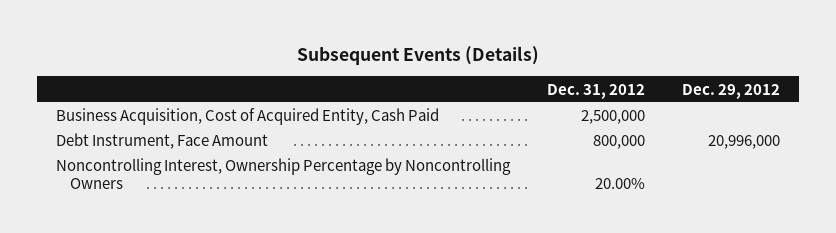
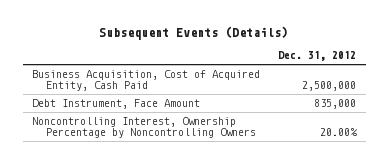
[682,83,781,99] Dec. 29, 2012 -> none
[593,135,646,150] 800,000 -> [314,99,357,110] 835,000

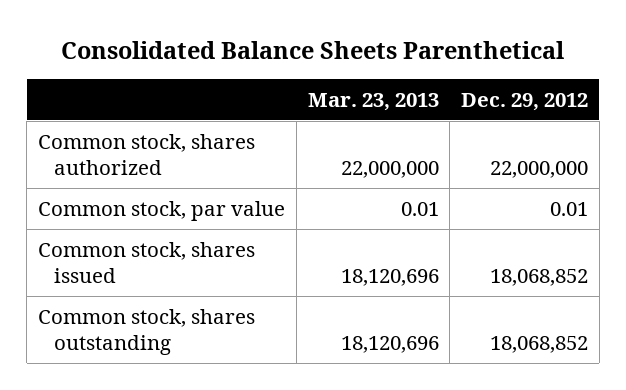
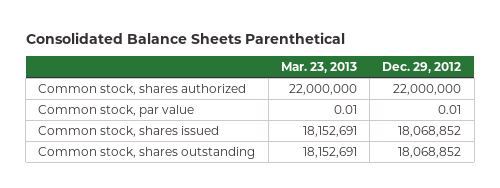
[340,268,439,286] 18,120,696 -> [302,125,357,137] 18,152,691
[340,335,439,353] 18,120,696 -> [302,146,357,158] 18,152,691

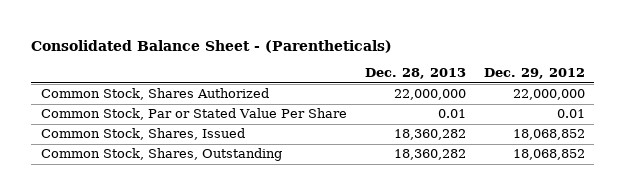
[25,32,345,45] Consolidated Balance Sheets Parenthetical -> [31,39,393,53] Consolidated Balance Sheet - (Parentheticals)
[280,61,357,73] Mar. 23, 2013 -> none
none -> [364,68,466,80] Dec. 28, 2013
[38,83,247,95] Common stock, shares authorized -> [40,88,269,101] Common Stock, Shares Authorized
[38,104,195,117] Common stock, par value -> [40,108,347,121] Common Stock, Par or Stated Value Per Share
[38,125,220,137] Common stock, shares issued -> [40,128,245,141] Common Stock, Shares, Issued
[38,146,256,159] Common stock, shares outstanding -> [40,148,282,162] Common Stock, Shares, Outstanding

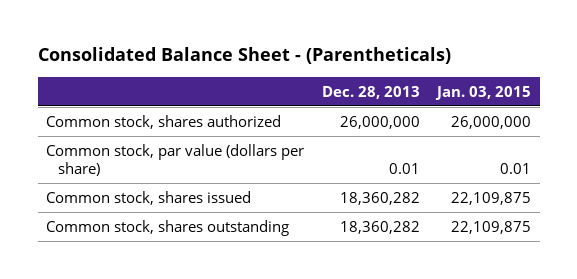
[484,68,586,80] Dec. 29, 2012 -> none
none -> [434,85,531,100] Jan. 03, 2015
[40,88,269,101] Common Stock, Shares Authorized -> [46,114,282,129] Common stock, shares authorized
[393,89,466,101] 22,000,000 -> [339,115,420,129] 26,000,000
[40,108,347,121] Common Stock, Par or Stated Value Per Share -> [46,143,305,176] Common stock, par value (dollars per share)
[40,128,245,141] Common Stock, Shares, Issued -> [46,190,252,205] Common stock, shares issued
[40,148,282,162] Common Stock, Shares, Outstanding -> [46,219,290,236] Common stock, shares outstanding

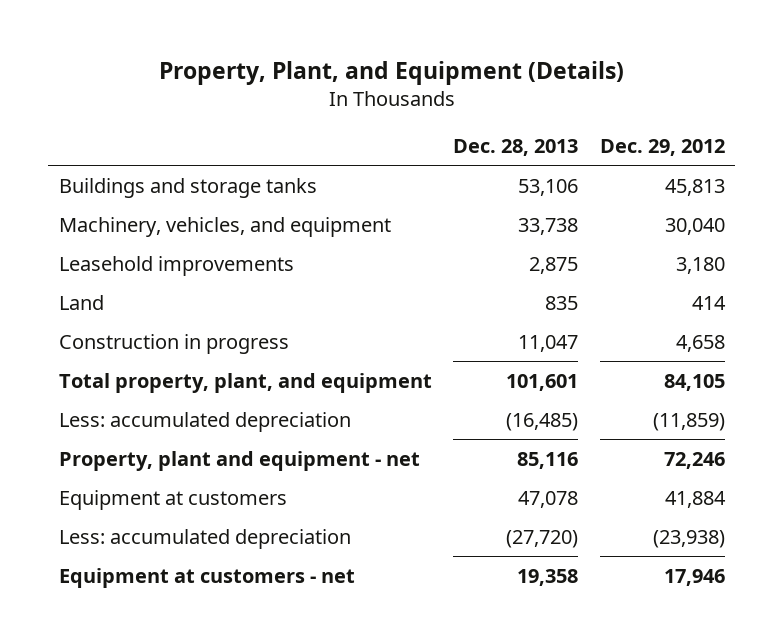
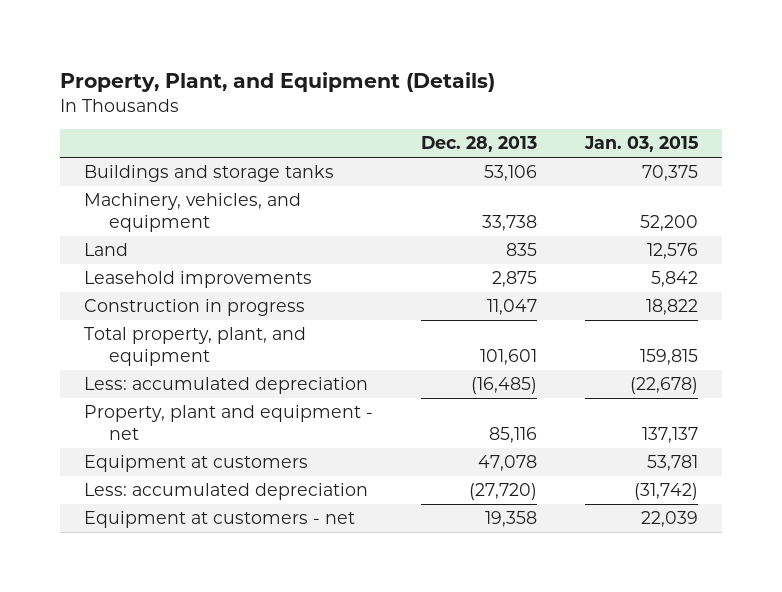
[599,138,725,156] Dec. 29, 2012 -> none
none -> [583,136,698,153] Jan. 03, 2015
[58,255,294,276] Leasehold improvements -> [84,271,313,289] Leasehold improvements

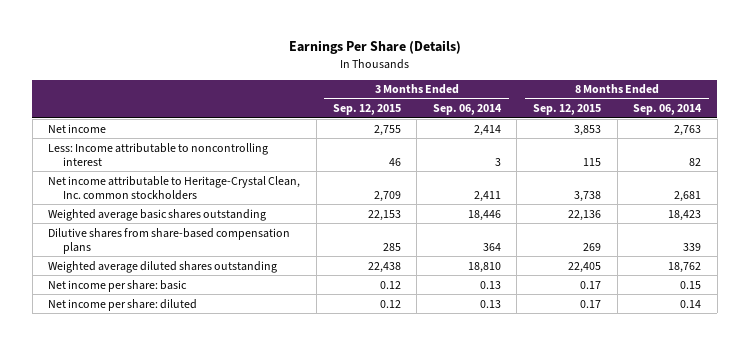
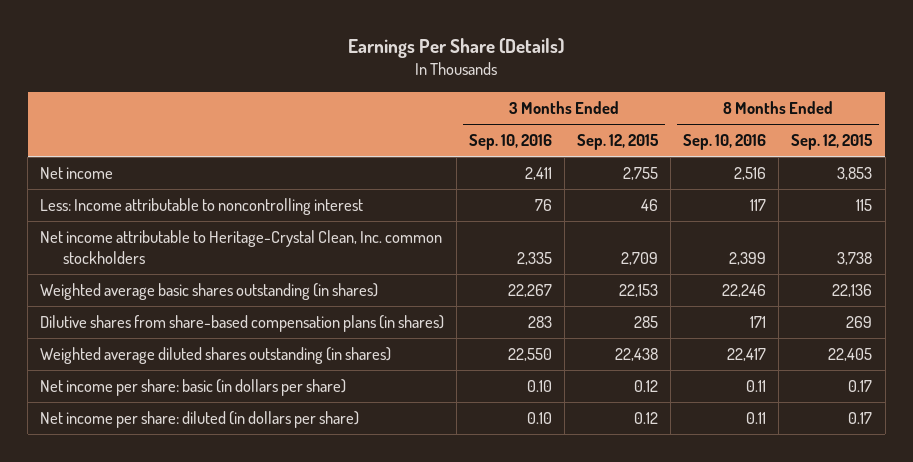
[432,104,502,116] Sep. 06, 2014 -> none
[633,104,703,116] Sep. 06, 2014 -> none
none -> [469,134,553,151] Sep. 10, 2016
none -> [683,134,767,151] Sep. 10, 2016
[48,208,267,221] Weighted average basic shares outstanding -> [40,283,379,301] Weighted average basic shares outstanding (in shares)
[48,227,291,254] Dilutive shares from share-based compensation plans -> [40,315,445,333] Dilutive shares from share-based compensation plans (in shares)
[48,260,278,273] Weighted average diluted shares outstanding -> [40,347,392,365] Weighted average diluted shares outstanding (in shares)
[48,279,188,292] Net income per share: basic -> [40,379,347,397] Net income per share: basic (in dollars per share)
[48,298,198,311] Net income per share: diluted -> [40,411,360,429] Net income per share: diluted (in dollars per share)

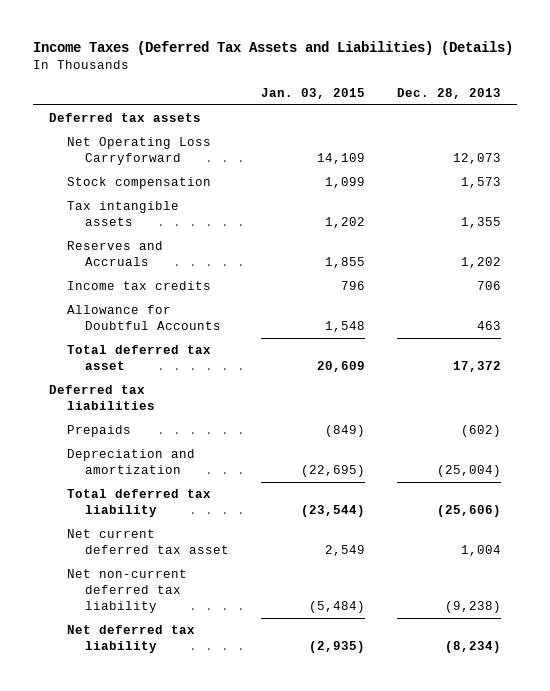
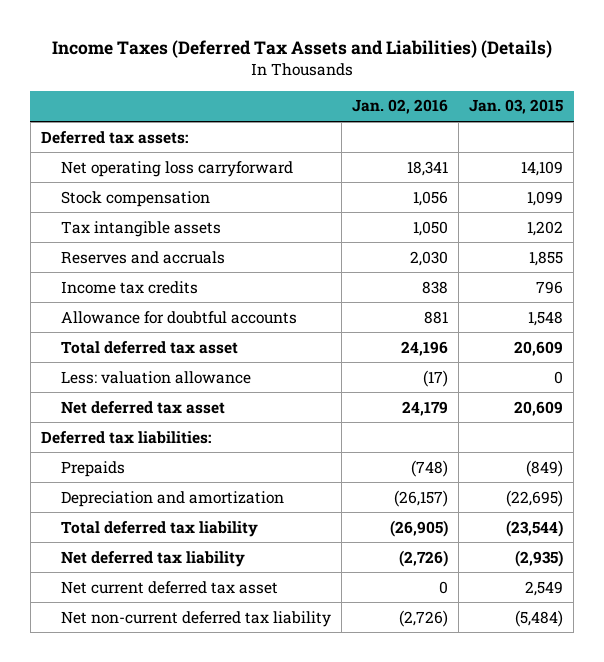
[396,88,501,100] Dec. 28, 2013 -> none
none -> [352,99,449,115] Jan. 02, 2016
[49,112,202,122] Deferred tax assets -> [41,130,189,144] Deferred tax assets:
[66,136,211,165] Net Operating Loss Carryforward -> [61,160,294,177] Net operating loss carryforward
[66,240,163,266] Reserves and Accruals -> [61,250,226,264] Reserves and accruals
[66,304,221,330] Allowance for Doubtful Accounts -> [61,310,298,324] Allowance for doubtful accounts
none -> [61,370,252,384] Less: valuation allowance
none -> [61,400,226,414] Net deferred tax asset
[49,384,155,410] Deferred tax liabilities -> [41,430,212,444] Deferred tax liabilities:
[66,624,195,653] Net deferred tax liability -> [61,550,246,567] Net deferred tax liability

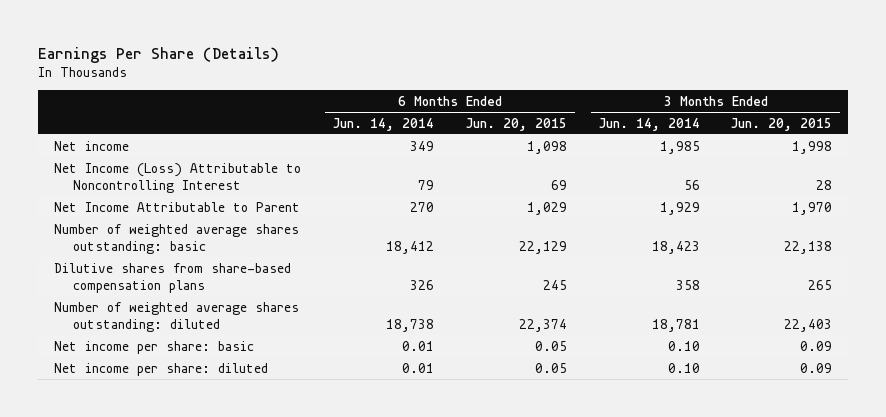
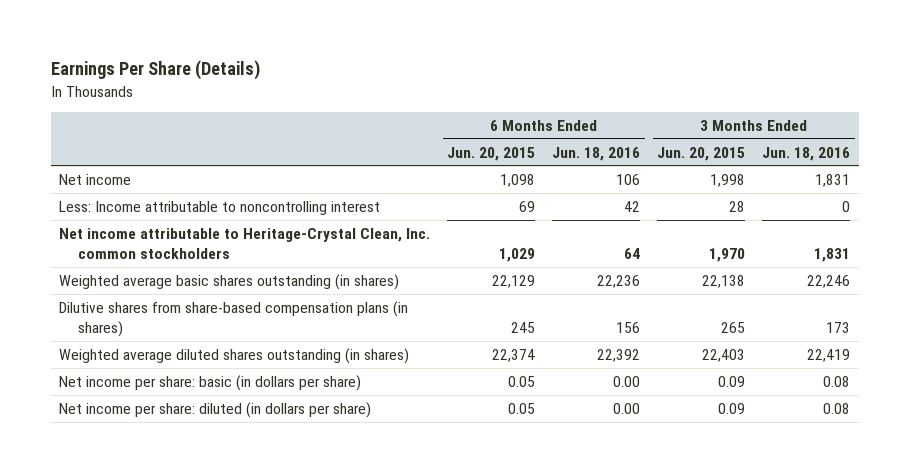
[332,117,434,131] Jun. 14, 2014 -> none
[598,117,700,131] Jun. 14, 2014 -> none
none -> [552,146,641,161] Jun. 18, 2016
none -> [762,146,851,161] Jun. 18, 2016
[53,162,301,193] Net Income (Loss) Attributable to Noncontrolling Interest -> [59,200,381,215] Less: Income attributable to noncontrolling interest
[53,201,300,212] Net Income Attributable to Parent -> [59,227,431,260] Net income attributable to Heritage-Crystal Clean, Inc. common stockholders
[53,223,299,254] Number of weighted average shares outstanding: basic -> [59,273,400,290] Weighted average basic shares outstanding (in shares)
[53,262,291,293] Dilutive shares from share-based compensation plans -> [59,300,409,338] Dilutive shares from share-based compensation plans (in shares)
[53,301,299,332] Number of weighted average shares outstanding: diluted -> [59,347,410,364] Weighted average diluted shares outstanding (in shares)
[53,340,254,354] Net income per share: basic -> [59,374,362,391] Net income per share: basic (in dollars per share)
[53,362,268,376] Net income per share: diluted -> [59,401,372,418] Net income per share: diluted (in dollars per share)

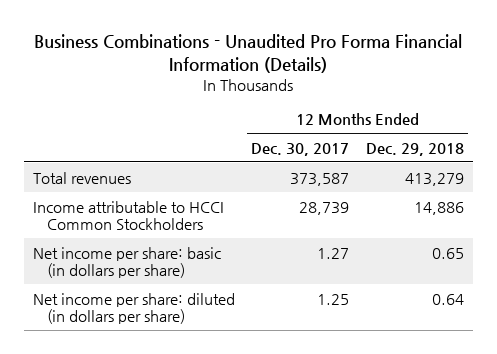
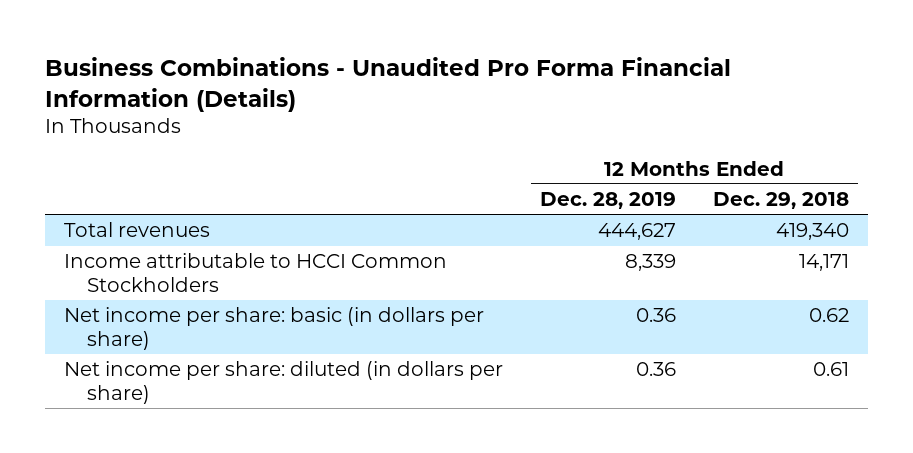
[251,142,350,156] Dec. 30, 2017 -> none
none -> [539,192,676,210] Dec. 28, 2019
[405,172,465,186] 413,279 -> [776,223,850,241] 419,340
[414,201,465,215] 14,886 -> [799,254,850,272] 14,171
[432,247,465,259] 0.65 -> [809,308,850,323] 0.62
[432,293,465,305] 0.64 -> [813,362,850,377] 0.61

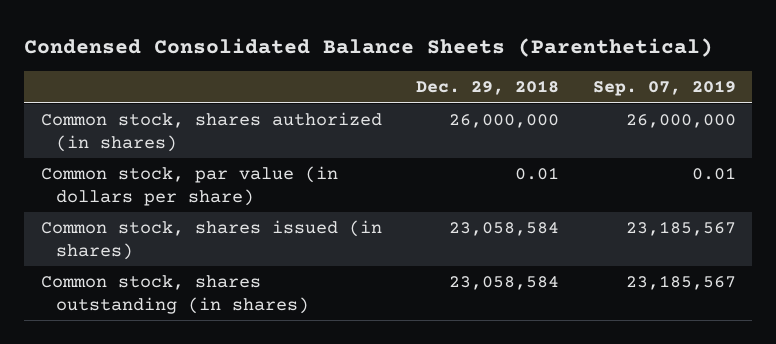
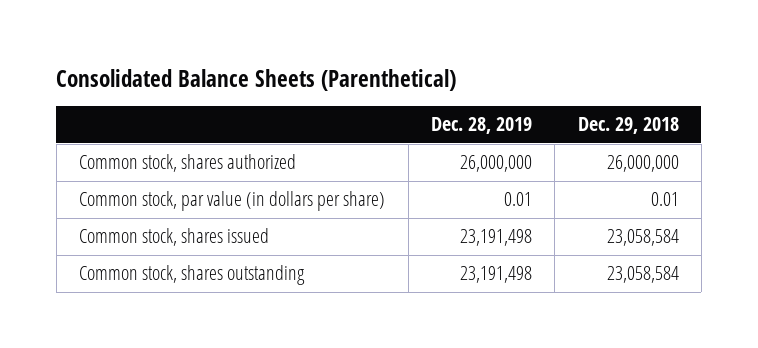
[23,37,713,57] Condensed Consolidated Balance Sheets (Parenthetical) -> [56,68,457,91] Consolidated Balance Sheets (Parenthetical)
[592,80,736,97] Sep. 07, 2019 -> none
none -> [430,117,532,135] Dec. 28, 2019
[40,112,382,152] Common stock, shares authorized (in shares) -> [79,154,297,173] Common stock, shares authorized
[40,220,382,260] Common stock, shares issued (in shares) -> [79,228,270,247] Common stock, shares issued
[40,275,309,314] Common stock, shares outstanding (in shares) -> [79,265,306,286] Common stock, shares outstanding

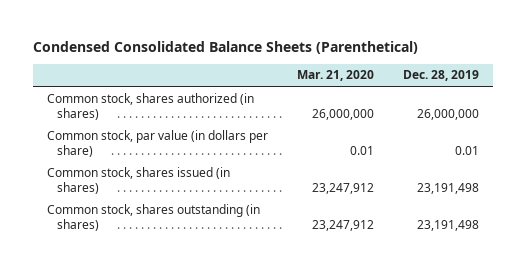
[56,68,457,91] Consolidated Balance Sheets (Parenthetical) -> [32,40,418,54] Condensed Consolidated Balance Sheets (Parenthetical)
[577,117,679,135] Dec. 29, 2018 -> none
none -> [296,70,374,82] Mar. 21, 2020
[79,154,297,173] Common stock, shares authorized -> [47,92,255,120] Common stock, shares authorized (in shares)
[79,228,270,247] Common stock, shares issued -> [47,166,231,194] Common stock, shares issued (in shares)
[79,265,306,286] Common stock, shares outstanding -> [47,203,261,231] Common stock, shares outstanding (in shares)

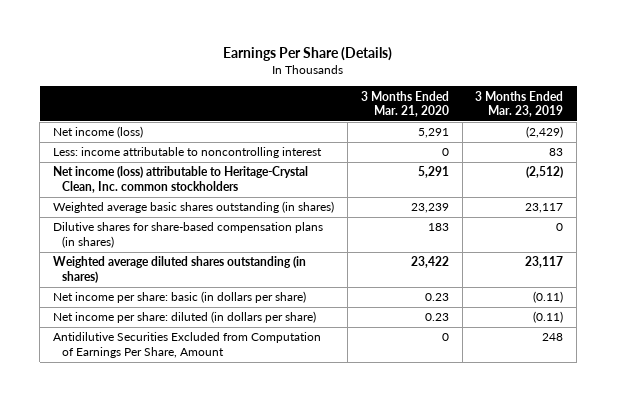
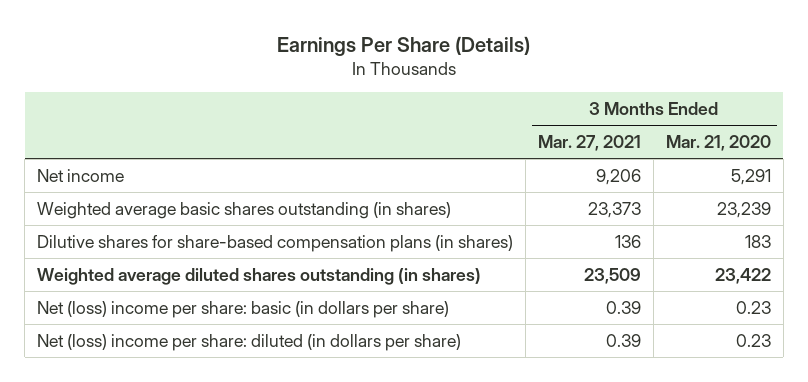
[475,90,564,117] 3 Months Ended Mar. 23, 2019 -> none
none -> [537,135,641,152] Mar. 27, 2021
[53,147,323,159] Less: income attributable to noncontrolling interest -> none
[53,166,309,193] Net income (loss) attributable to Heritage-Crystal Clean, Inc. common stockholders -> none
[53,126,144,139] Net income (loss) -> [36,168,124,182] Net income
[53,332,322,358] Antidilutive Securities Excluded from Computation of Earnings Per Share, Amount -> none
[53,291,307,304] Net income per share: basic (in dollars per share) -> [36,300,449,318] Net (loss) income per share: basic (in dollars per share)
[53,311,317,324] Net income per share: diluted (in dollars per share) -> [36,333,461,351] Net (loss) income per share: diluted (in dollars per share)

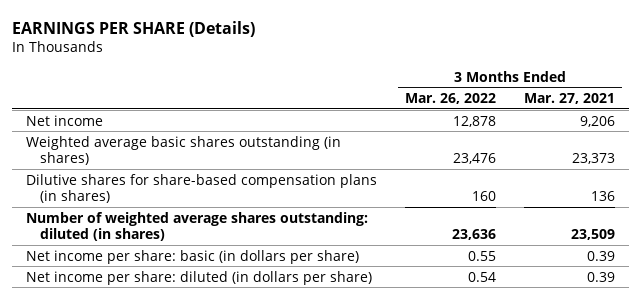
[276,35,530,56] Earnings Per Share (Details) -> [12,20,256,37] EARNINGS PER SHARE (Details)
[665,135,771,152] Mar. 21, 2020 -> none
none -> [405,93,497,105] Mar. 26, 2022
[36,267,481,285] Weighted average diluted shares outstanding (in shares) -> [26,211,369,241] Number of weighted average shares outstanding: diluted (in shares)
[36,300,449,318] Net (loss) income per share: basic (in dollars per share) -> [26,249,360,264] Net income per share: basic (in dollars per share)
[36,333,461,351] Net (loss) income per share: diluted (in dollars per share) -> [26,270,373,285] Net income per share: diluted (in dollars per share)

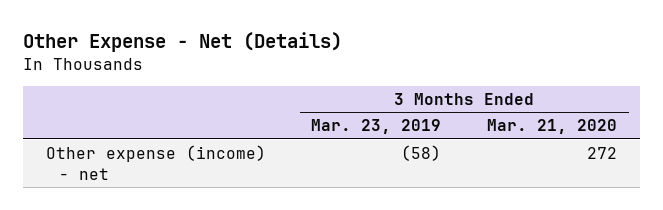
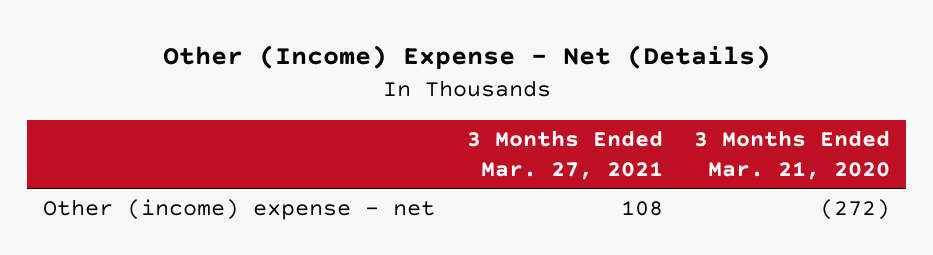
[22,31,342,52] Other Expense - Net (Details) -> [162,45,771,71] Other (Income) Expense - Net (Details)
[311,119,442,135] Mar. 23, 2019 -> none
none -> [466,130,663,180] 3 Months Ended Mar. 27, 2021
[45,145,266,180] Other expense (income) - net -> [43,199,436,221] Other (income) expense - net
[587,147,618,160] 272 -> [820,199,891,221] (272)

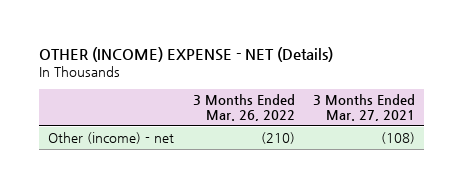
[162,45,771,71] Other (Income) Expense - Net (Details) -> [39,46,334,62] OTHER (INCOME) EXPENSE - NET (Details)
[694,130,891,180] 3 Months Ended Mar. 21, 2020 -> none
none -> [192,94,295,122] 3 Months Ended Mar. 26, 2022
[43,199,436,221] Other (income) expense - net -> [48,132,175,145] Other (income) - net
[620,200,663,217] 108 -> [381,132,416,145] (108)

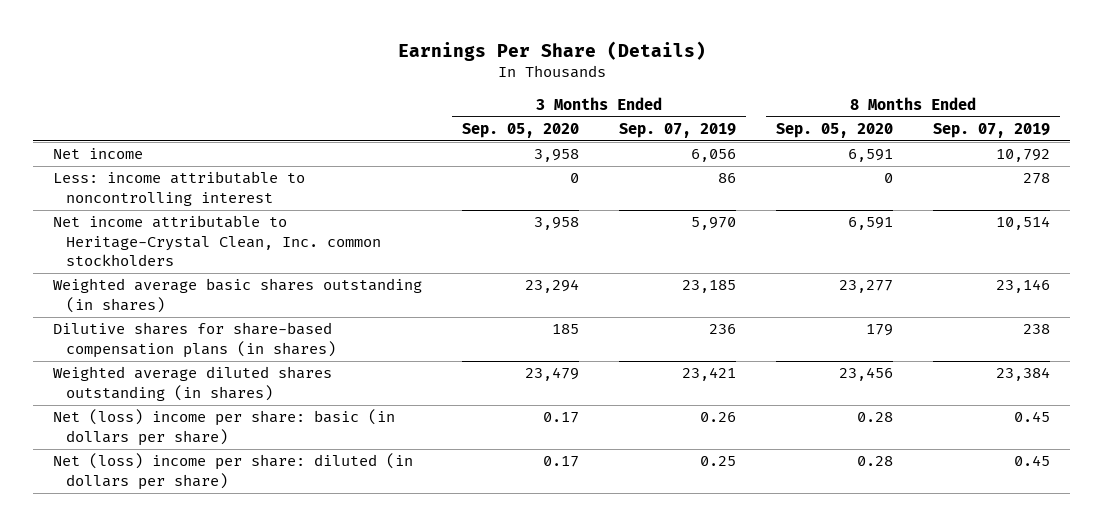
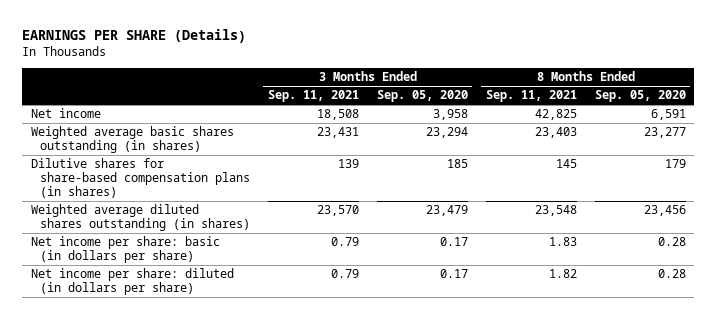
[397,40,706,61] Earnings Per Share (Details) -> [21,29,246,44] EARNINGS PER SHARE (Details)
[619,122,737,138] Sep. 07, 2019 -> none
[933,122,1051,138] Sep. 07, 2019 -> none
none -> [267,90,359,103] Sep. 11, 2021
none -> [485,90,577,103] Sep. 11, 2021
[52,171,305,206] Less: income attributable to noncontrolling interest -> none
[52,215,382,267] Net income attributable to Heritage-Crystal Clean, Inc. common stockholders -> none
[52,409,395,446] Net (loss) income per share: basic (in dollars per share) -> [30,236,220,264] Net income per share: basic (in dollars per share)
[52,453,413,490] Net (loss) income per share: diluted (in dollars per share) -> [30,268,234,296] Net income per share: diluted (in dollars per share)

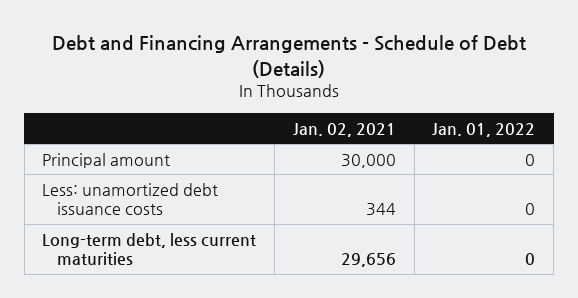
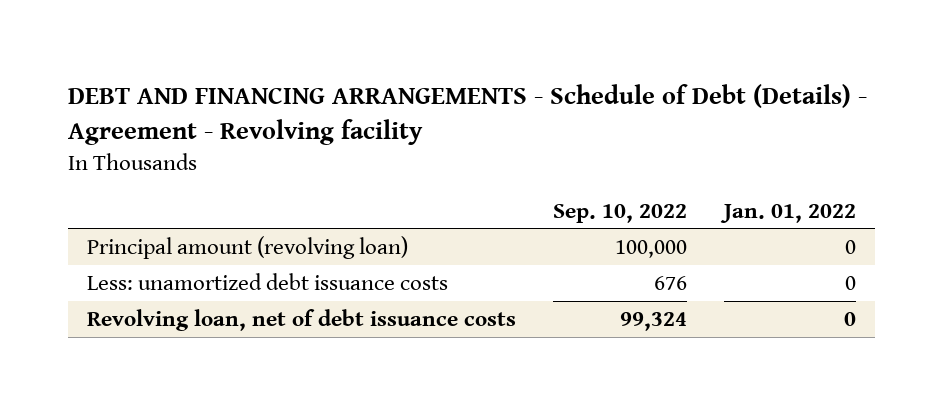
[51,35,526,78] Debt and Financing Arrangements - Schedule of Debt (Details) -> [68,83,868,146] DEBT AND FINANCING ARRANGEMENTS - Schedule of Debt (Details) - Agreement - Revolving facility
[292,122,396,137] Jan. 02, 2021 -> none
none -> [552,203,687,223] Sep. 10, 2022
[42,152,171,168] Principal amount -> [86,236,408,260] Principal amount (revolving loan)
[42,232,257,266] Long-term debt, less current maturities -> [86,309,516,332] Revolving loan, net of debt issuance costs

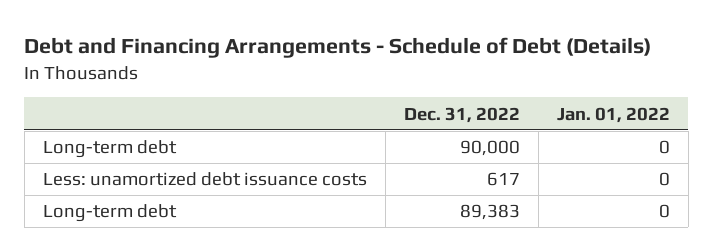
[68,83,868,146] DEBT AND FINANCING ARRANGEMENTS - Schedule of Debt (Details) - Agreement - Revolving facility -> [24,37,652,59] Debt and Financing Arrangements - Schedule of Debt (Details)
[552,203,687,223] Sep. 10, 2022 -> none
none -> [403,106,520,123] Dec. 31, 2022
[86,236,408,260] Principal amount (revolving loan) -> [42,140,177,159] Long-term debt
[86,309,516,332] Revolving loan, net of debt issuance costs -> [42,204,177,223] Long-term debt

